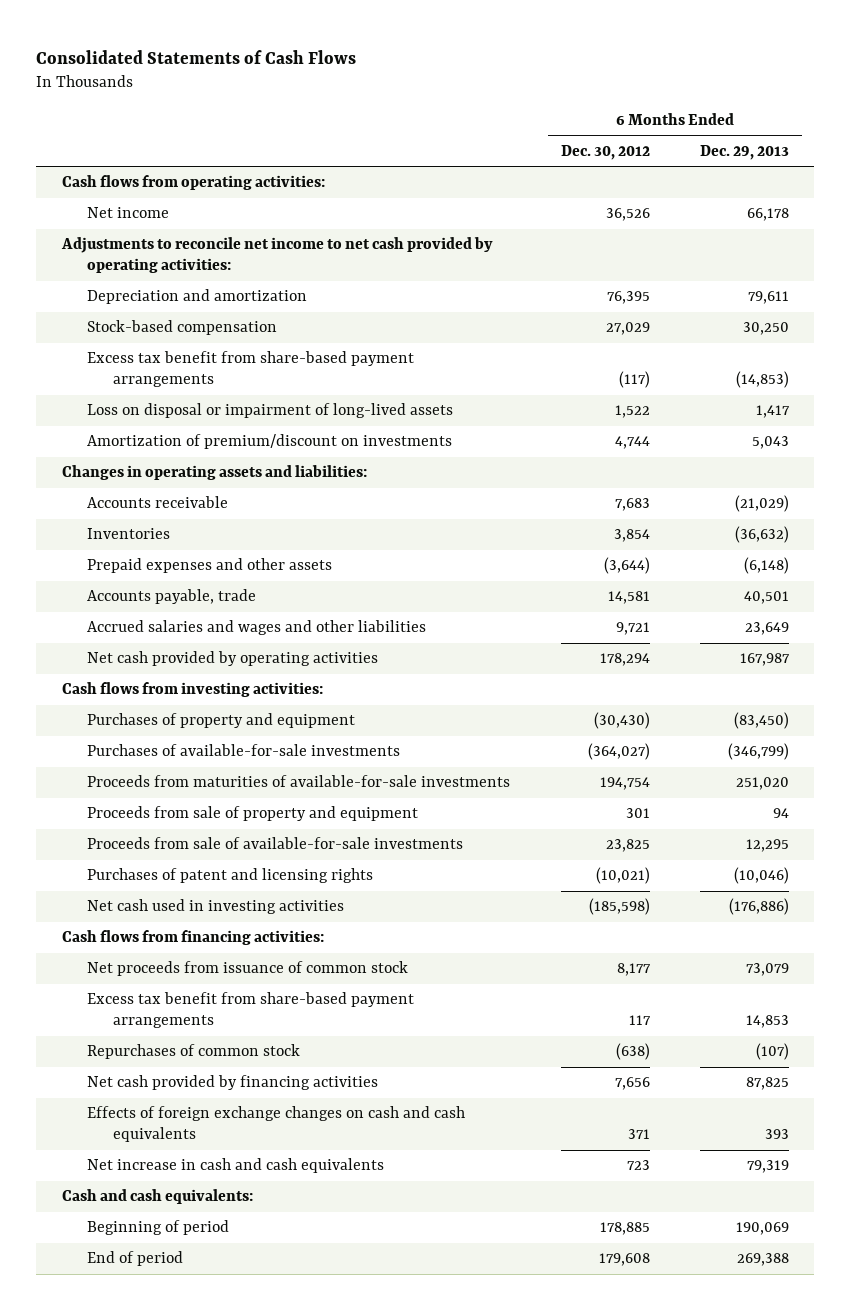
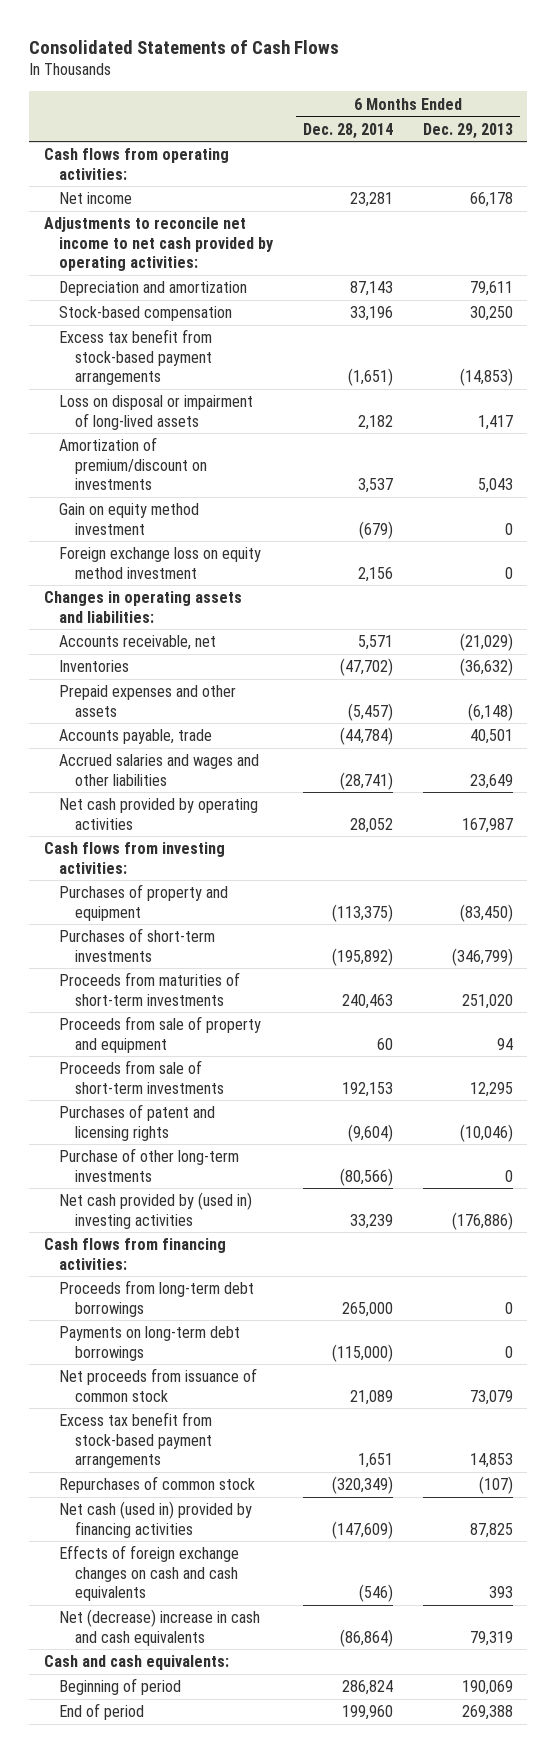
[560,144,650,160] Dec. 30, 2012 -> none
none -> [302,122,393,139] Dec. 28, 2014
[87,351,415,388] Excess tax benefit from share-based payment arrangements -> [59,329,213,386] Excess tax benefit from stock-based payment arrangements
none -> [59,503,200,535] Gain on equity method investment
none -> [59,547,262,579] Foreign exchange loss on equity method investment
[87,496,229,509] Accounts receivable -> [59,635,217,651] Accounts receivable, net
[87,744,401,757] Purchases of available-for-sale investments -> [59,928,216,962] Purchases of short-term investments
[87,775,511,788] Proceeds from maturities of available-for-sale investments -> [59,972,241,1006] Proceeds from maturities of short-term investments
[87,837,464,850] Proceeds from sale of available-for-sale investments -> [59,1060,224,1094] Proceeds from sale of short-term investments
none -> [59,1148,240,1182] Purchase of other long-term investments
[87,899,345,915] Net cash used in investing activities -> [59,1192,253,1229] Net cash provided by (used in) investing activities
none -> [59,1280,255,1317] Proceeds from long-term debt borrowings
none -> [59,1326,241,1361] Payments on long-term debt borrowings
[87,992,415,1029] Excess tax benefit from share-based payment arrangements -> [59,1412,213,1469] Excess tax benefit from stock-based payment arrangements
[87,1075,379,1091] Net cash provided by financing activities -> [59,1501,253,1538] Net cash (used in) provided by financing activities
[87,1158,385,1174] Net increase in cash and cash equivalents -> [59,1609,261,1646] Net (decrease) increase in cash and cash equivalents

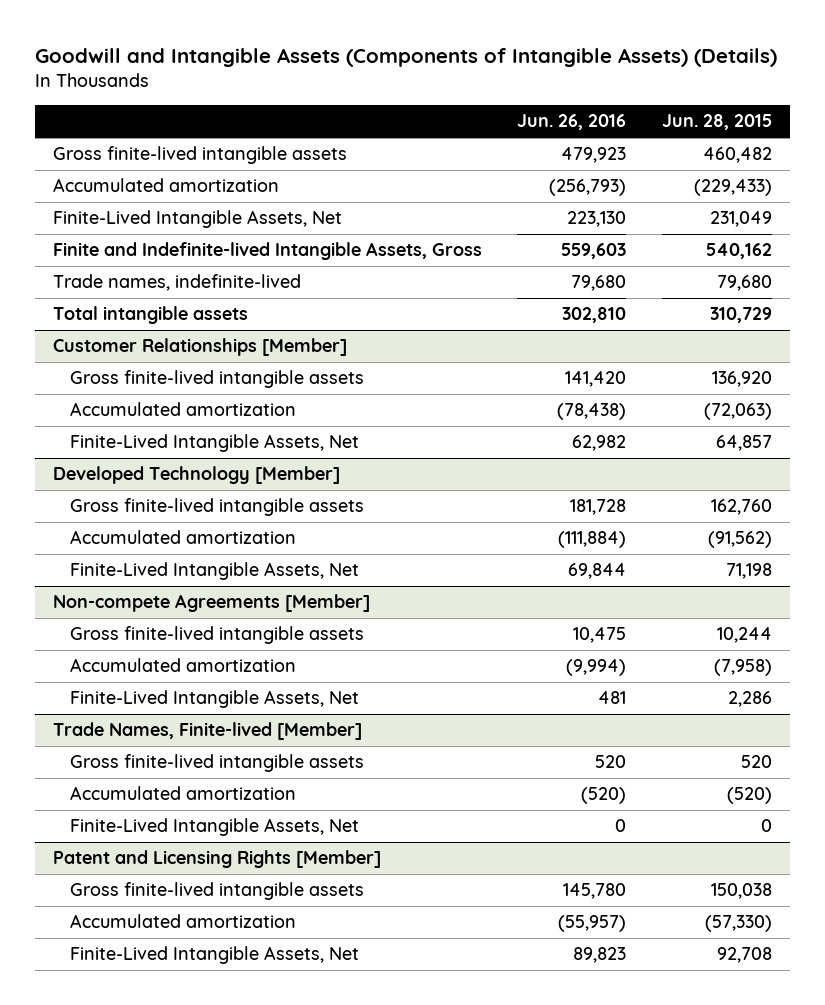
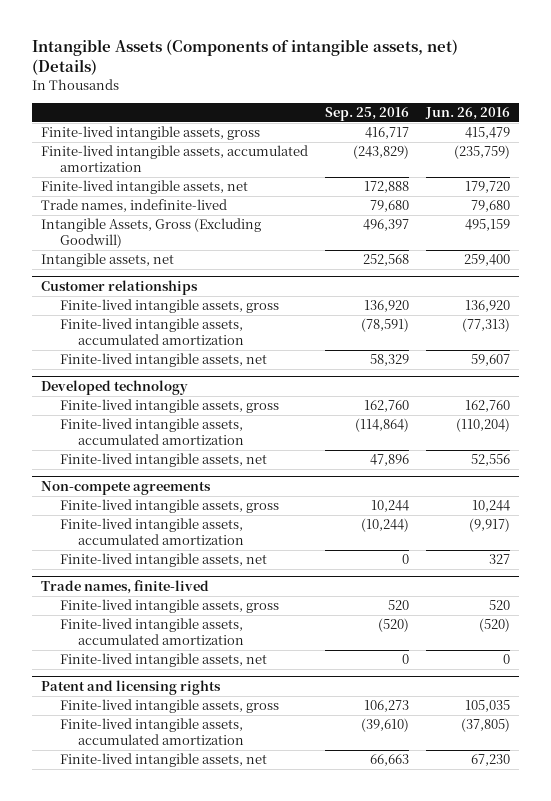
[34,47,777,67] Goodwill and Intangible Assets (Components of Intangible Assets) (Details) -> [32,39,459,76] Intangible Assets (Components of intangible assets, net) (Details)
[661,114,772,131] Jun. 28, 2015 -> none
none -> [325,106,410,121] Sep. 25, 2016
[52,242,482,261] Finite and Indefinite-lived Intangible Assets, Gross -> none
[52,146,347,165] Gross finite-lived intangible assets -> [41,126,261,141] Finite-lived intangible assets, gross
[561,147,627,164] 479,923 -> [465,127,511,140] 415,479
[52,178,279,193] Accumulated amortization -> [41,145,309,172] Finite-lived intangible assets, accumulated amortization
[549,179,627,197] (256,793) -> [454,145,511,160] (235,759)
[52,210,342,229] Finite-Lived Intangible Assets, Net -> [41,180,249,195] Finite-lived intangible assets, net
[567,211,627,228] 223,130 -> [465,181,511,194] 179,720
none -> [41,218,262,248] Intangible Assets, Gross (Excluding Goodwill)
[52,306,248,325] Total intangible assets -> [41,253,175,268] Intangible assets, net
[562,307,627,324] 302,810 -> [464,254,511,267] 259,400
[52,338,347,357] Customer Relationships [Member] -> [41,279,199,295] Customer relationships
[70,370,365,389] Gross finite-lived intangible assets -> [59,299,279,314] Finite-lived intangible assets, gross
[565,371,627,388] 141,420 -> [465,300,511,313] 136,920
[70,402,297,417] Accumulated amortization -> [59,318,245,345] Finite-lived intangible assets, accumulated amortization
[557,403,627,421] (78,438) -> [462,318,511,333] (77,313)
[70,434,360,453] Finite-Lived Intangible Assets, Net -> [59,353,267,368] Finite-lived intangible assets, net
[572,435,627,452] 62,982 -> [471,354,511,367] 59,607
[52,466,340,485] Developed Technology [Member] -> [41,379,189,395] Developed technology
[70,498,365,517] Gross finite-lived intangible assets -> [59,399,279,414] Finite-lived intangible assets, gross
[570,499,627,516] 181,728 -> [465,400,511,413] 162,760
[70,530,297,545] Accumulated amortization -> [59,418,245,445] Finite-lived intangible assets, accumulated amortization
[558,531,627,549] (111,884) -> [456,418,511,433] (110,204)
[70,562,360,581] Finite-Lived Intangible Assets, Net -> [59,453,267,468] Finite-lived intangible assets, net
[568,563,627,580] 69,844 -> [471,454,511,467] 52,556
[52,594,370,613] Non-compete Agreements [Member] -> [41,480,212,495] Non-compete agreements
[70,626,365,645] Gross finite-lived intangible assets -> [59,499,279,514] Finite-lived intangible assets, gross
[573,627,627,644] 10,475 -> [472,500,511,513] 10,244
[70,658,297,673] Accumulated amortization -> [59,518,245,545] Finite-lived intangible assets, accumulated amortization
[566,659,627,677] (9,994) -> [469,518,511,533] (9,917)
[70,690,360,709] Finite-Lived Intangible Assets, Net -> [59,553,267,568] Finite-lived intangible assets, net
[598,691,627,705] 481 -> [489,554,511,565] 327
[52,722,362,741] Trade Names, Finite-lived [Member] -> [41,579,210,594] Trade names, finite-lived
[70,754,365,773] Gross finite-lived intangible assets -> [59,599,279,614] Finite-lived intangible assets, gross
[70,786,297,801] Accumulated amortization -> [59,618,245,645] Finite-lived intangible assets, accumulated amortization
[70,818,360,837] Finite-Lived Intangible Assets, Net -> [59,653,267,668] Finite-lived intangible assets, net
[52,850,381,869] Patent and Licensing Rights [Member] -> [41,679,222,695] Patent and licensing rights
[70,882,365,901] Gross finite-lived intangible assets -> [59,699,279,714] Finite-lived intangible assets, gross
[563,883,627,900] 145,780 -> [465,700,511,713] 105,035
[70,914,297,929] Accumulated amortization -> [59,718,245,745] Finite-lived intangible assets, accumulated amortization
[558,915,627,933] (55,957) -> [461,718,511,733] (37,805)
[70,946,360,965] Finite-Lived Intangible Assets, Net -> [59,753,267,768] Finite-lived intangible assets, net
[573,947,627,964] 89,823 -> [471,754,511,767] 67,230

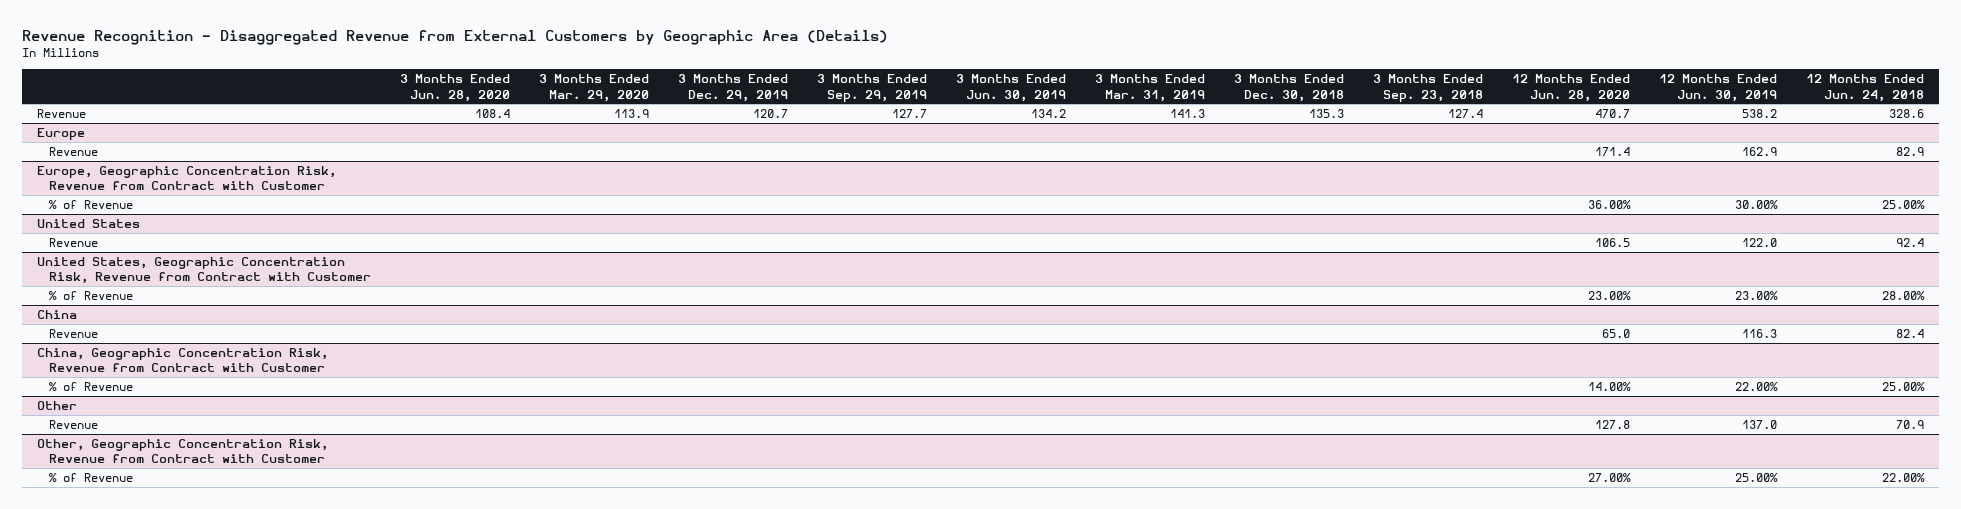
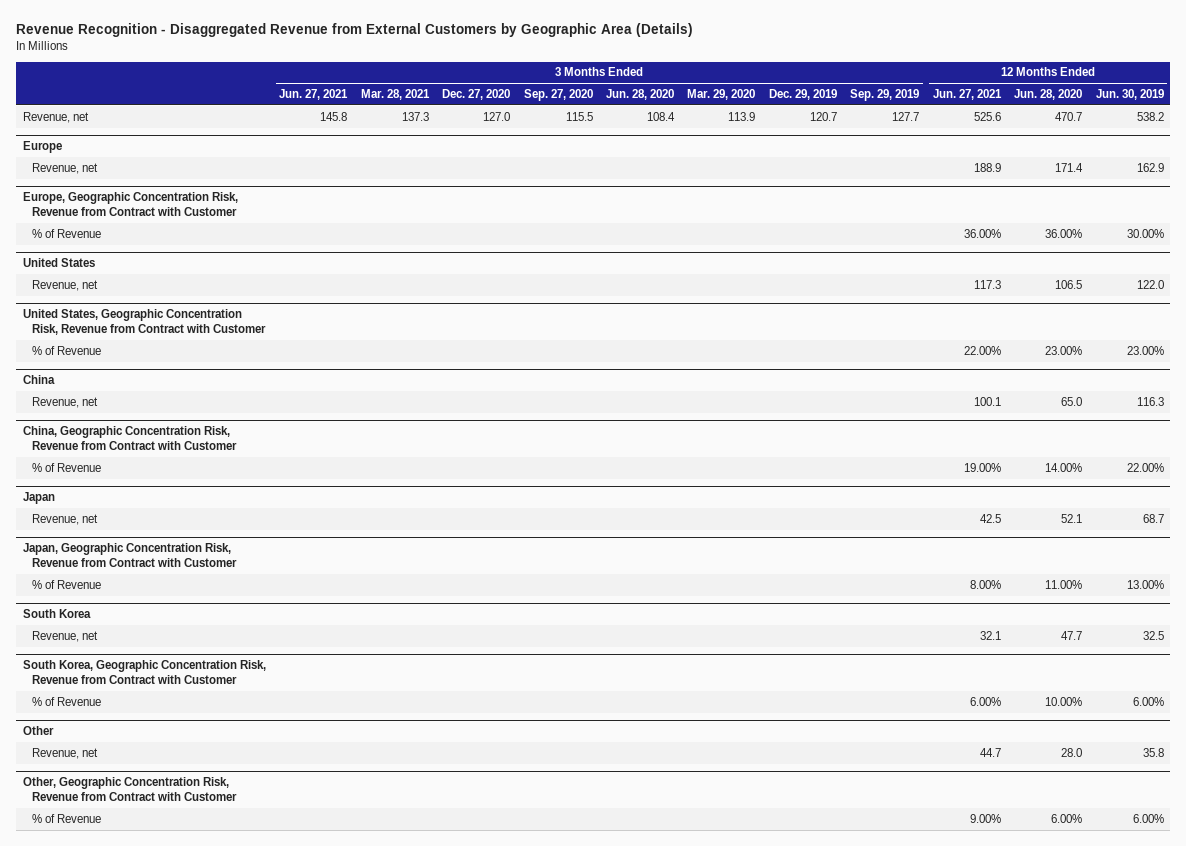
[956,74,1067,102] 3 Months Ended Jun. 30, 2019 -> none
[1095,74,1206,102] 3 Months Ended Mar. 31, 2019 -> none
[1234,74,1345,102] 3 Months Ended Dec. 30, 2018 -> none
[1373,74,1484,102] 3 Months Ended Sep. 23, 2018 -> none
[1806,74,1925,102] 12 Months Ended Jun. 24, 2018 -> none
none -> [279,88,349,100] Jun. 27, 2021
none -> [360,88,430,100] Mar. 28, 2021
none -> [442,88,511,100] Dec. 27, 2020
none -> [523,88,593,101] Sep. 27, 2020
none -> [932,88,1002,100] Jun. 27, 2021
[36,108,86,118] Revenue -> [22,111,89,123] Revenue, net
[49,146,99,156] Revenue -> [31,162,98,174] Revenue, net
[49,237,99,247] Revenue -> [31,279,98,291] Revenue, net
[49,328,99,338] Revenue -> [31,396,98,408] Revenue, net
none -> [22,492,55,505] Japan
none -> [31,513,98,525] Revenue, net
none -> [22,543,237,567] Japan, Geographic Concentration Risk, Revenue from Contract with Customer
none -> [31,579,101,589] % of Revenue
none -> [22,609,91,619] South Korea
none -> [31,630,98,642] Revenue, net
none -> [22,660,266,684] South Korea, Geographic Concentration Risk, Revenue from Contract with Customer
none -> [31,696,101,706] % of Revenue
[49,419,99,429] Revenue -> [31,747,98,759] Revenue, net
[1595,419,1631,429] 127.8 -> [1061,747,1083,757] 28.0
[1742,419,1778,429] 137.0 -> [1142,747,1164,757] 35.8
[1588,472,1632,482] 27.00% -> [1051,813,1083,823] 6.00%
[1735,472,1779,482] 25.00% -> [1132,813,1164,823] 6.00%

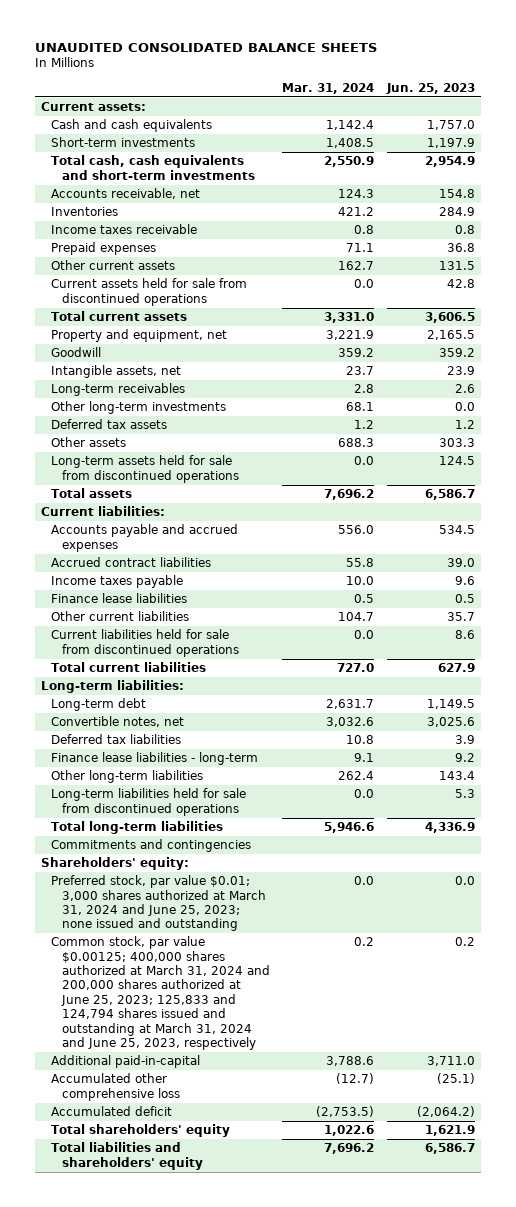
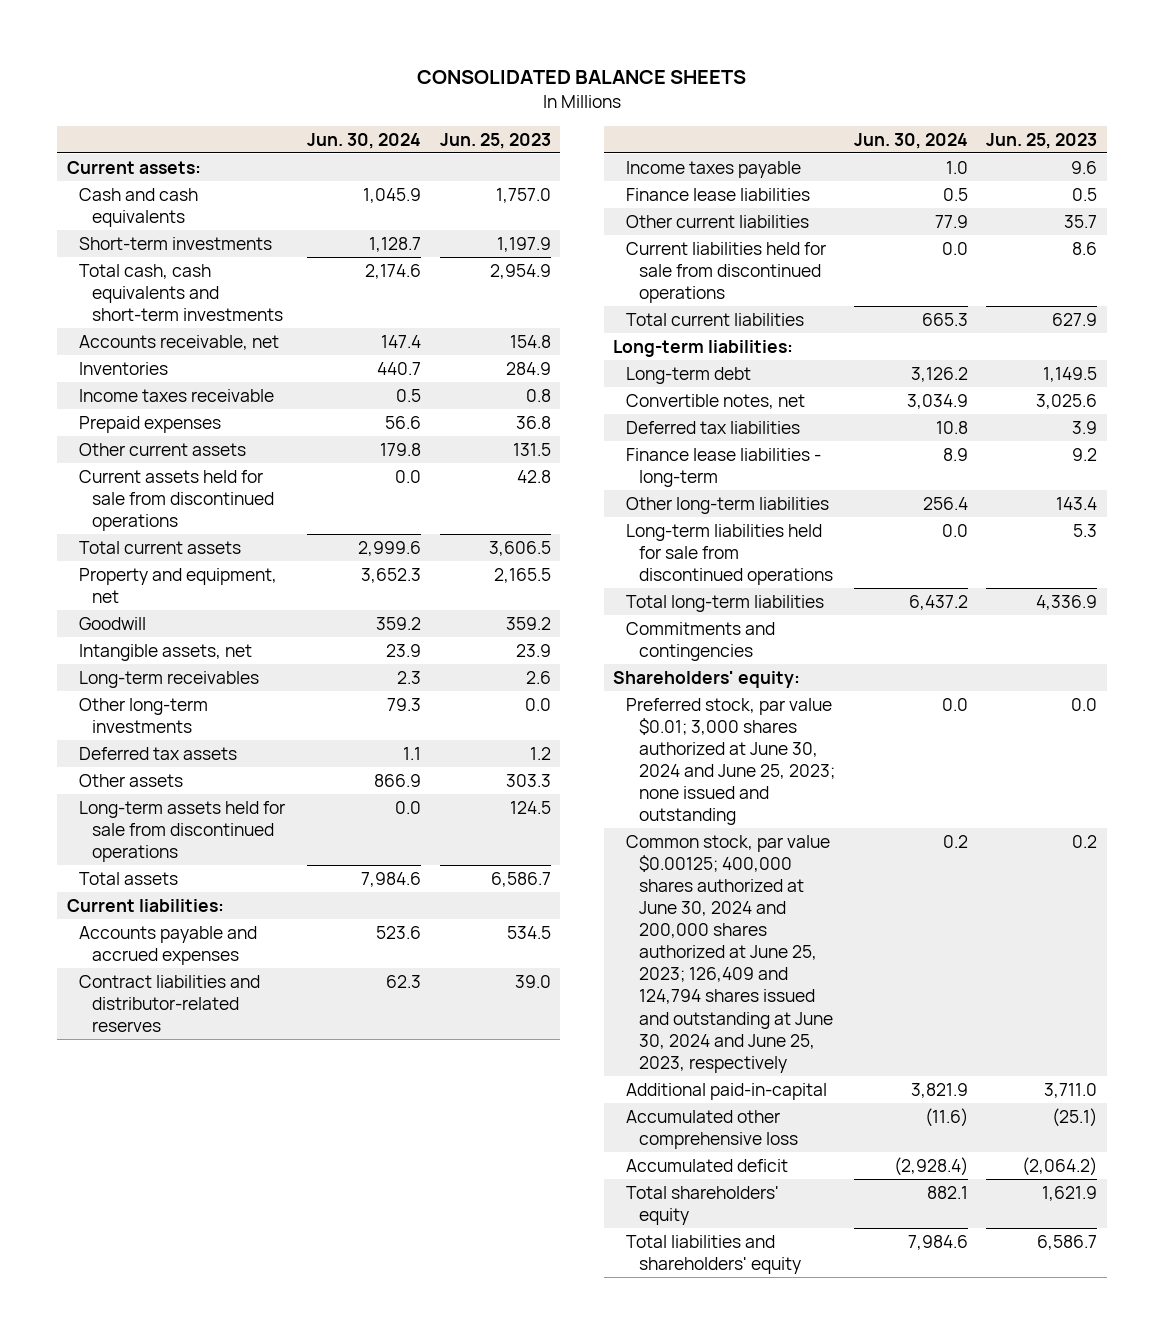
[34,43,377,53] UNAUDITED CONSOLIDATED BALANCE SHEETS -> [416,70,746,85] CONSOLIDATED BALANCE SHEETS
[282,83,375,95] Mar. 31, 2024 -> none
none -> [306,132,421,149] Jun. 30, 2024
[51,557,212,568] Accrued contract liabilities -> [79,974,261,1032] Contract liabilities and distributor-related reserves
[51,875,266,932] Preferred stock, par value $0.01; 3,000 shares authorized at March 31, 2024 and June 25, 2023; none issued and outstanding -> [626,697,835,826] Preferred stock, par value $0.01; 3,000 shares authorized at June 30, 2024 and June 25, 2023; none issued and outstanding
[51,936,270,1050] Common stock, par value $0.00125; 400,000 shares authorized at March 31, 2024 and 200,000 shares authorized at June 25, 2023; 125,833 and 124,794 shares issued and outstanding at March 31, 2024 and June 25, 2023, respectively -> [626,834,833,1073] Common stock, par value $0.00125; 400,000 shares authorized at June 30, 2024 and 200,000 shares authorized at June 25, 2023; 126,409 and 124,794 shares issued and outstanding at June 30, 2024 and June 25, 2023, respectively

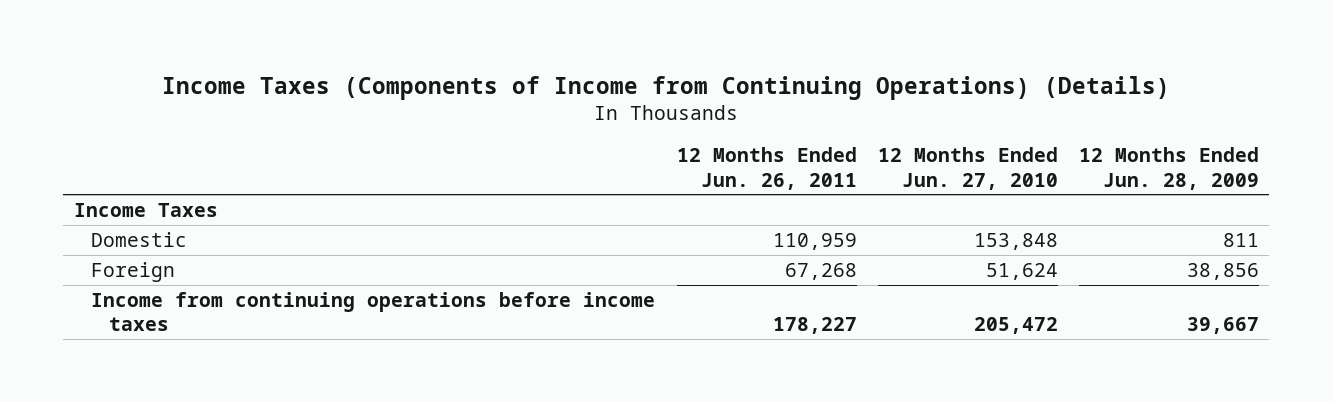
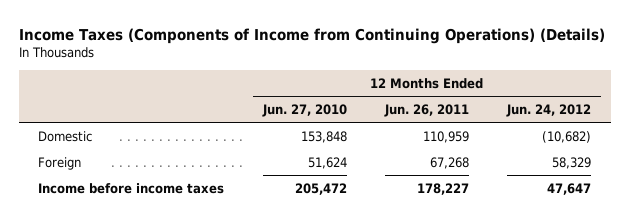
[1078,147,1259,190] 12 Months Ended Jun. 28, 2009 -> none
none -> [506,104,592,118] Jun. 24, 2012
[73,202,218,217] Income Taxes -> none
[91,291,656,332] Income from continuing operations before income taxes -> [38,182,225,194] Income before income taxes

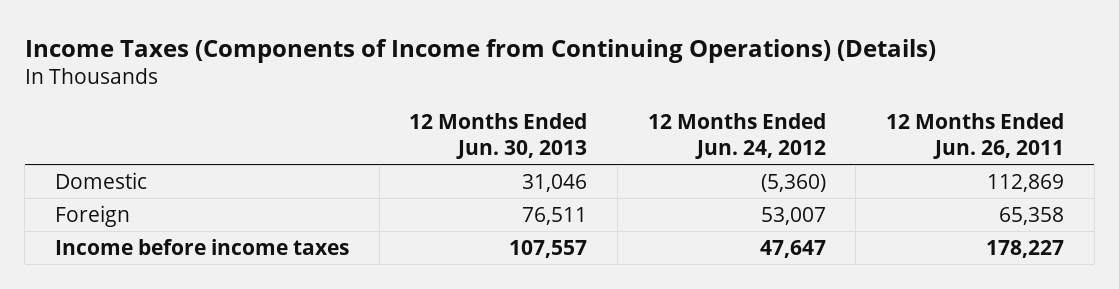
[261,104,347,118] Jun. 27, 2010 -> none
none -> [409,112,588,160] 12 Months Ended Jun. 30, 2013
[423,130,470,143] 110,959 -> [987,173,1065,192] 112,869
[542,130,592,143] (10,682) -> [760,173,826,192] (5,360)
[430,156,470,169] 67,268 -> [999,206,1065,225] 65,358
[552,156,592,169] 58,329 -> [760,206,826,225] 53,007

